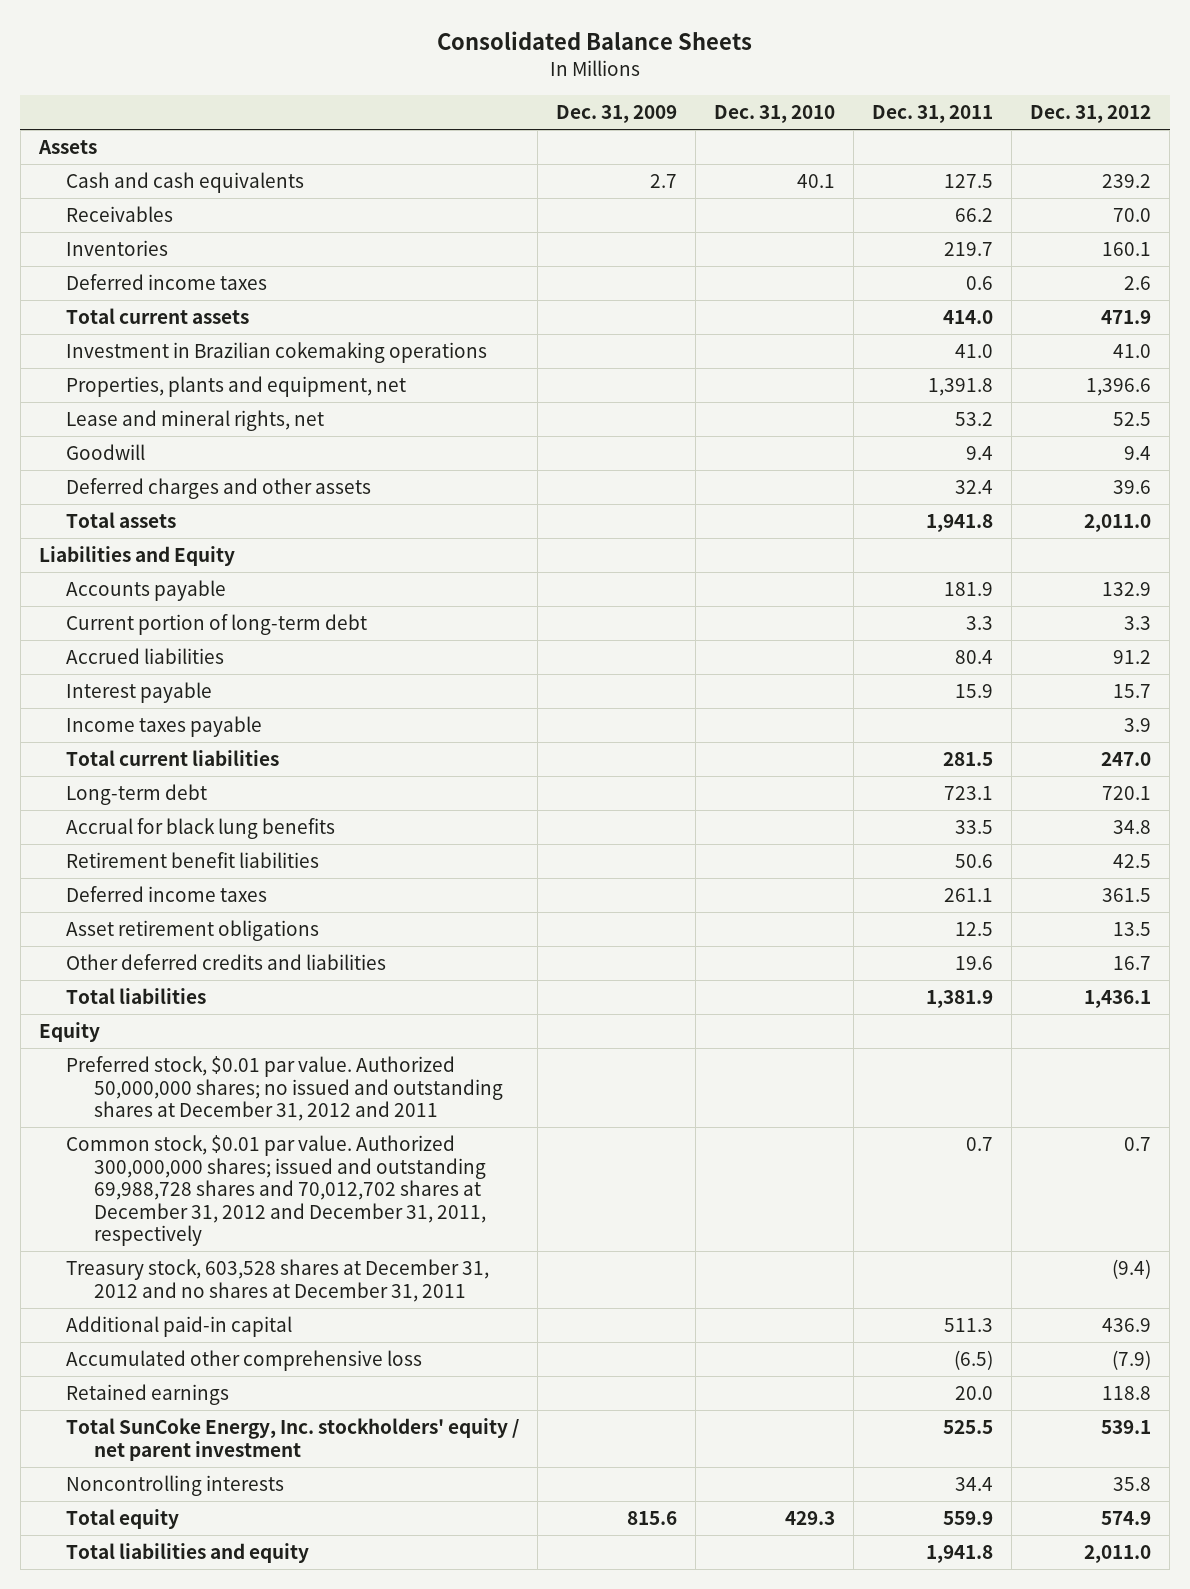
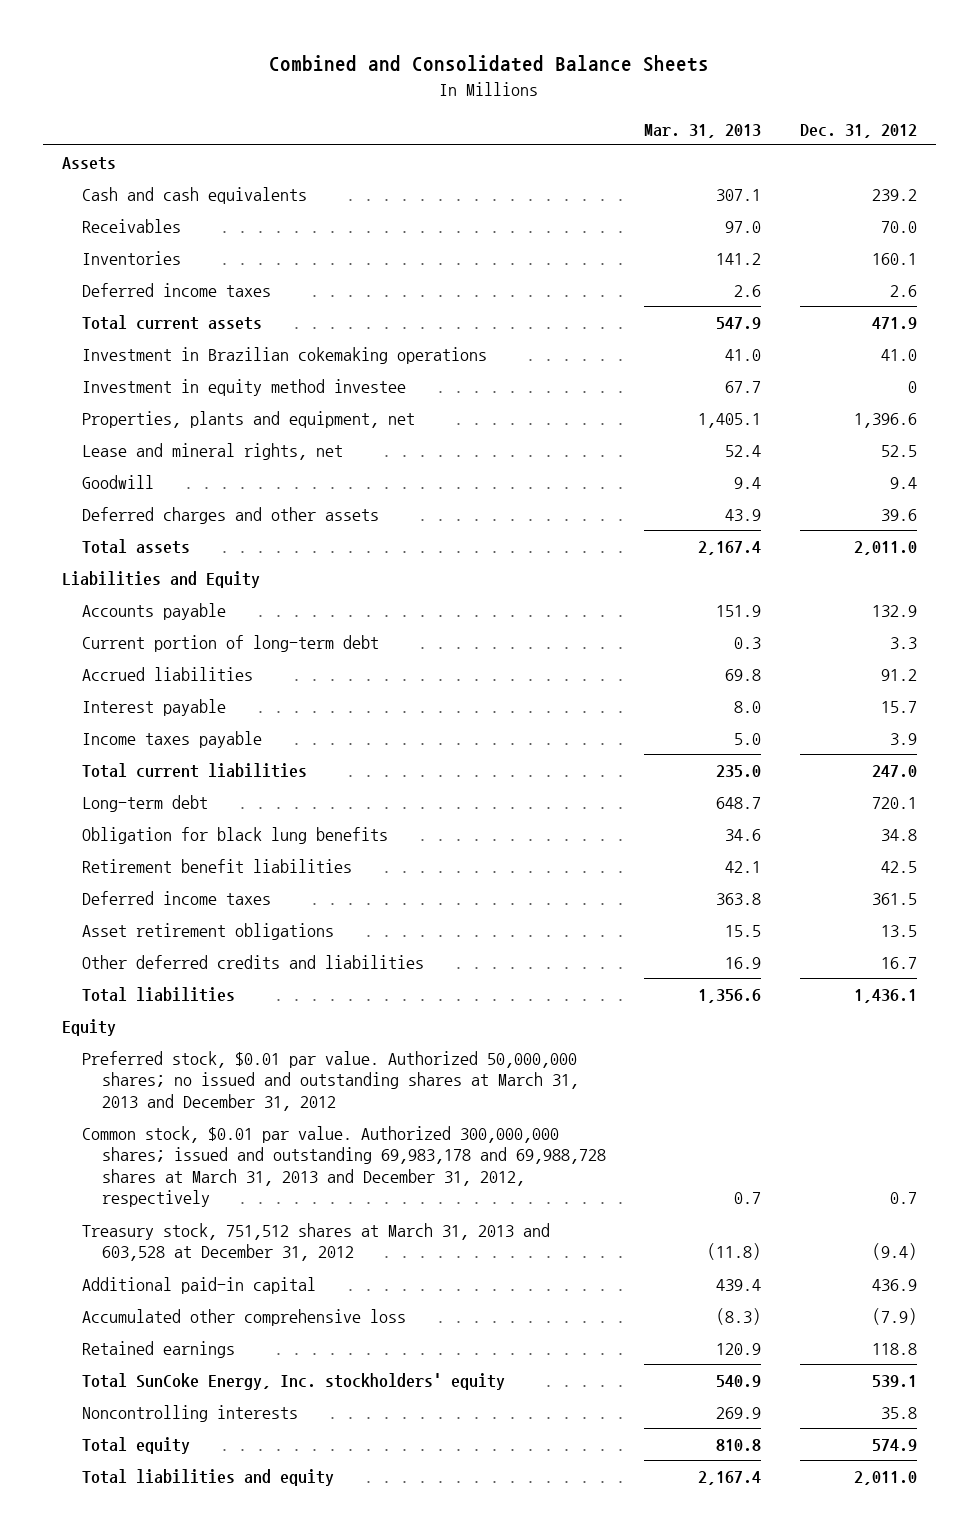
[436,31,752,51] Consolidated Balance Sheets -> [269,55,710,73] Combined and Consolidated Balance Sheets
[556,105,678,124] Dec. 31, 2009 -> none
[714,105,836,124] Dec. 31, 2010 -> none
[872,105,994,124] Dec. 31, 2011 -> none
none -> [644,123,762,138] Mar. 31, 2013
none -> [81,378,406,396] Investment in equity method investee
[66,818,336,840] Accrual for black lung benefits -> [81,826,388,844] Obligation for black lung benefits
[66,1056,503,1122] Preferred stock, $0.01 par value. Authorized 50,000,000 shares; no issued and outstanding shares at December 31, 2012 and 2011 -> [81,1050,579,1111] Preferred stock, $0.01 par value. Authorized 50,000,000 shares; no issued and outstanding shares at March 31, 2013 and December 31, 2012
[66,1135,486,1247] Common stock, $0.01 par value. Authorized 300,000,000 shares; issued and outstanding 69,988,728 shares and 70,012,702 shares at December 31, 2012 and December 31, 2011, respectively -> [81,1125,606,1208] Common stock, $0.01 par value. Authorized 300,000,000 shares; issued and outstanding 69,983,178 and 69,988,728 shares at March 31, 2013 and December 31, 2012, respectively
[66,1259,490,1302] Treasury stock, 603,528 shares at December 31, 2012 and no shares at December 31, 2011 -> [81,1222,550,1262] Treasury stock, 751,512 shares at March 31, 2013 and 603,528 at December 31, 2012
[66,1418,520,1461] Total SunCoke Energy, Inc. stockholders' equity / net parent investment -> [81,1372,505,1390] Total SunCoke Energy, Inc. stockholders' equity

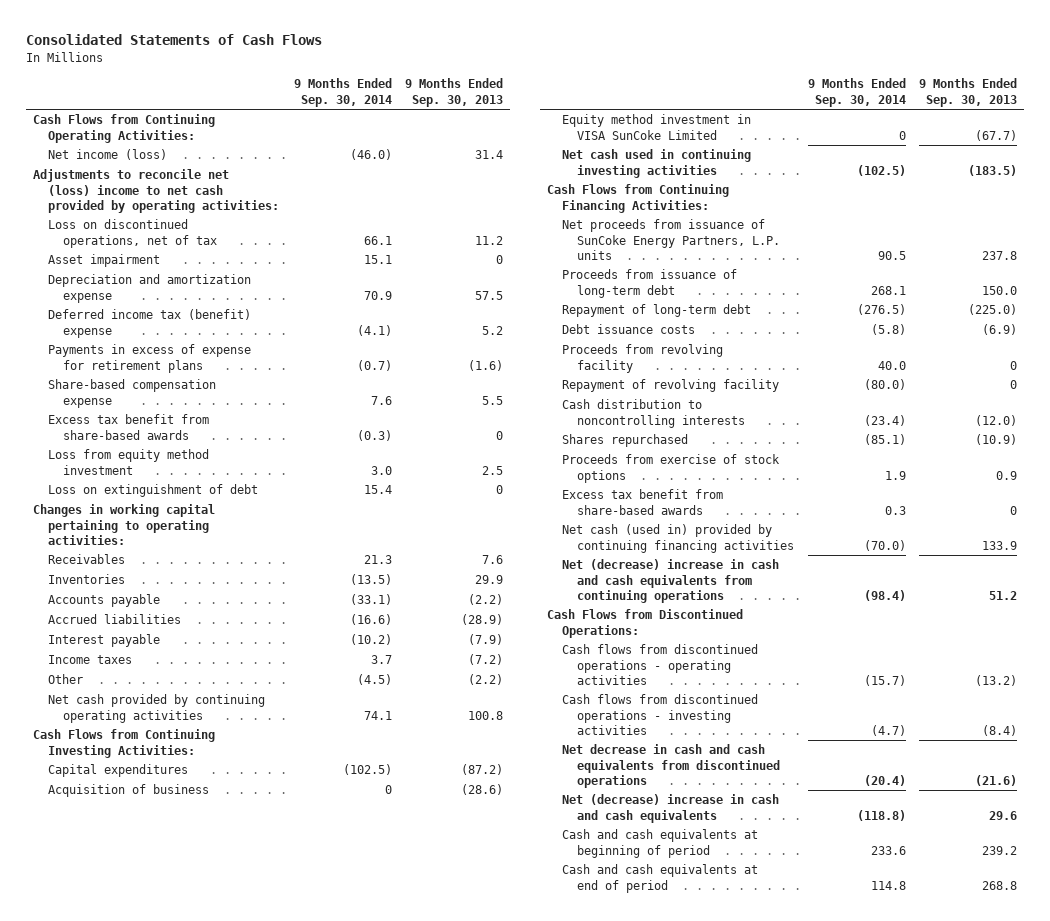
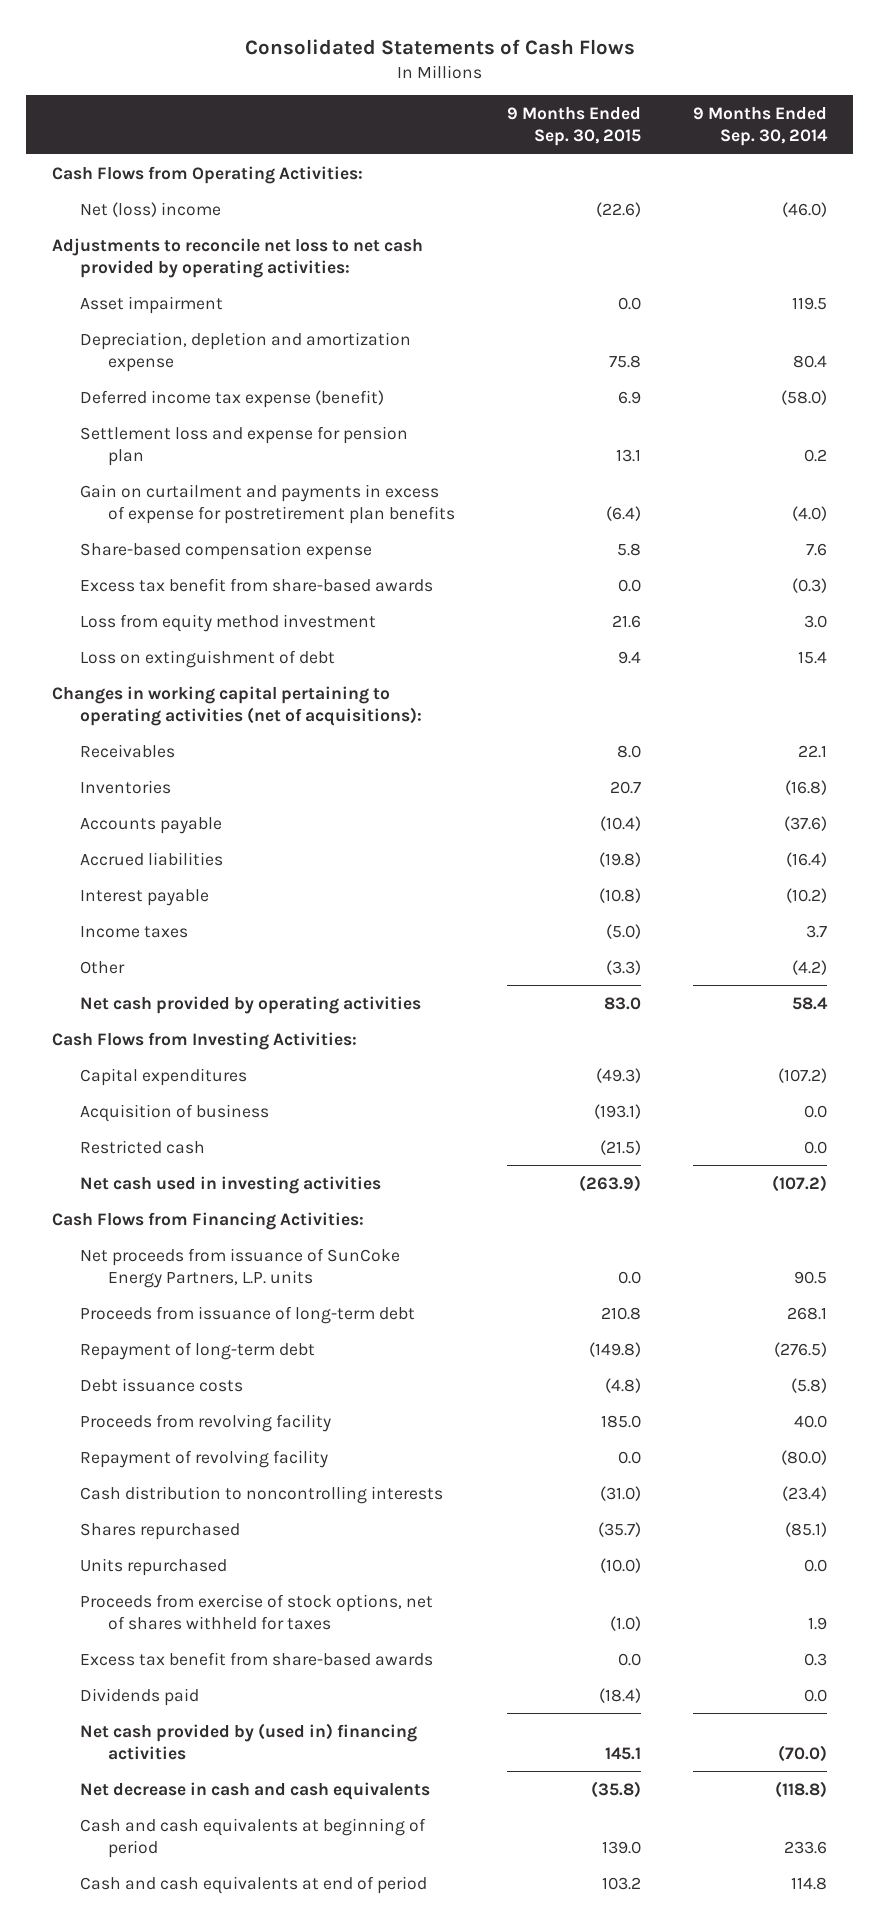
[405,78,504,107] 9 Months Ended Sep. 30, 2013 -> none
none -> [507,107,642,147] 9 Months Ended Sep. 30, 2015
[48,219,218,248] Loss on discontinued operations, net of tax -> none
[33,114,216,143] Cash Flows from Continuing Operating Activities: -> [52,165,364,184] Cash Flows from Operating Activities:
[48,149,168,161] Net income (loss) -> [80,201,222,217] Net (loss) income
[33,169,280,213] Adjustments to reconcile net (loss) income to net cash provided by operating activities: -> [52,237,424,278] Adjustments to reconcile net loss to net cash provided by operating activities:
[363,255,392,265] 15.1 -> [792,296,828,310] 119.5
[48,274,252,303] Depreciation and amortization expense -> [80,331,412,372] Depreciation, depletion and amortization expense
[363,290,392,300] 70.9 -> [793,354,828,368] 80.4
[48,309,252,338] Deferred income tax (benefit) expense -> [80,389,385,408] Deferred income tax expense (benefit)
[356,324,392,336] (4.1) -> [781,389,828,405] (58.0)
none -> [80,425,409,466] Settlement loss and expense for pension plan
[48,344,252,373] Payments in excess of expense for retirement plans -> [80,483,456,524] Gain on curtailment and payments in excess of expense for postretirement plan benefits
[356,359,392,371] (0.7) -> [792,505,828,521] (4.0)
[33,504,216,545] Changes in working capital pertaining to operating activities: -> [52,685,423,726] Changes in working capital pertaining to operating activities (net of acquisitions):
[363,555,392,565] 21.3 -> [798,744,828,758] 22.1
[349,574,392,586] (13.5) -> [785,779,828,795] (16.8)
[349,594,392,606] (33.1) -> [784,815,828,831] (37.6)
[349,614,392,626] (16.6) -> [786,851,828,867] (16.4)
[562,114,752,140] Equity method investment in VISA SunCoke Limited -> none
[356,674,392,686] (4.5) -> [792,959,828,975] (4.2)
[48,694,266,723] Net cash provided by continuing operating activities -> [80,995,422,1014] Net cash provided by operating activities
[363,710,392,720] 74.1 -> [792,996,829,1010] 58.4
[33,729,216,758] Cash Flows from Continuing Investing Activities: -> [52,1031,358,1050] Cash Flows from Investing Activities:
[342,764,392,776] (102.5) -> [778,1067,828,1083] (107.2)
[384,785,392,795] 0 -> [804,1104,828,1118] 0.0
none -> [80,1139,206,1154] Restricted cash
[562,149,752,178] Net cash used in continuing investing activities -> [80,1175,382,1194] Net cash used in investing activities
[856,164,906,176] (102.5) -> [772,1174,828,1192] (107.2)
[547,184,730,213] Cash Flows from Continuing Financing Activities: -> [52,1211,365,1230] Cash Flows from Financing Activities:
none -> [80,1557,228,1576] Units repurchased
[562,454,781,483] Proceeds from exercise of stock options -> [80,1593,434,1630] Proceeds from exercise of stock options, net of shares withheld for taxes
[562,559,780,603] Net (decrease) increase in cash and cash equivalents from continuing operations -> none
[547,609,744,638] Cash Flows from Discontinued Operations: -> none
[562,644,759,685] Cash flows from discontinued operations - operating activities -> none
[562,694,759,735] Cash flows from discontinued operations - investing activities -> none
[562,744,781,788] Net decrease in cash and cash equivalents from discontinued operations -> none
none -> [80,1687,200,1706] Dividends paid
[562,524,795,553] Net cash (used in) provided by continuing financing activities -> [80,1722,418,1760] Net cash provided by (used in) financing activities
[562,794,780,823] Net (decrease) increase in cash and cash equivalents -> [80,1781,431,1800] Net decrease in cash and cash equivalents

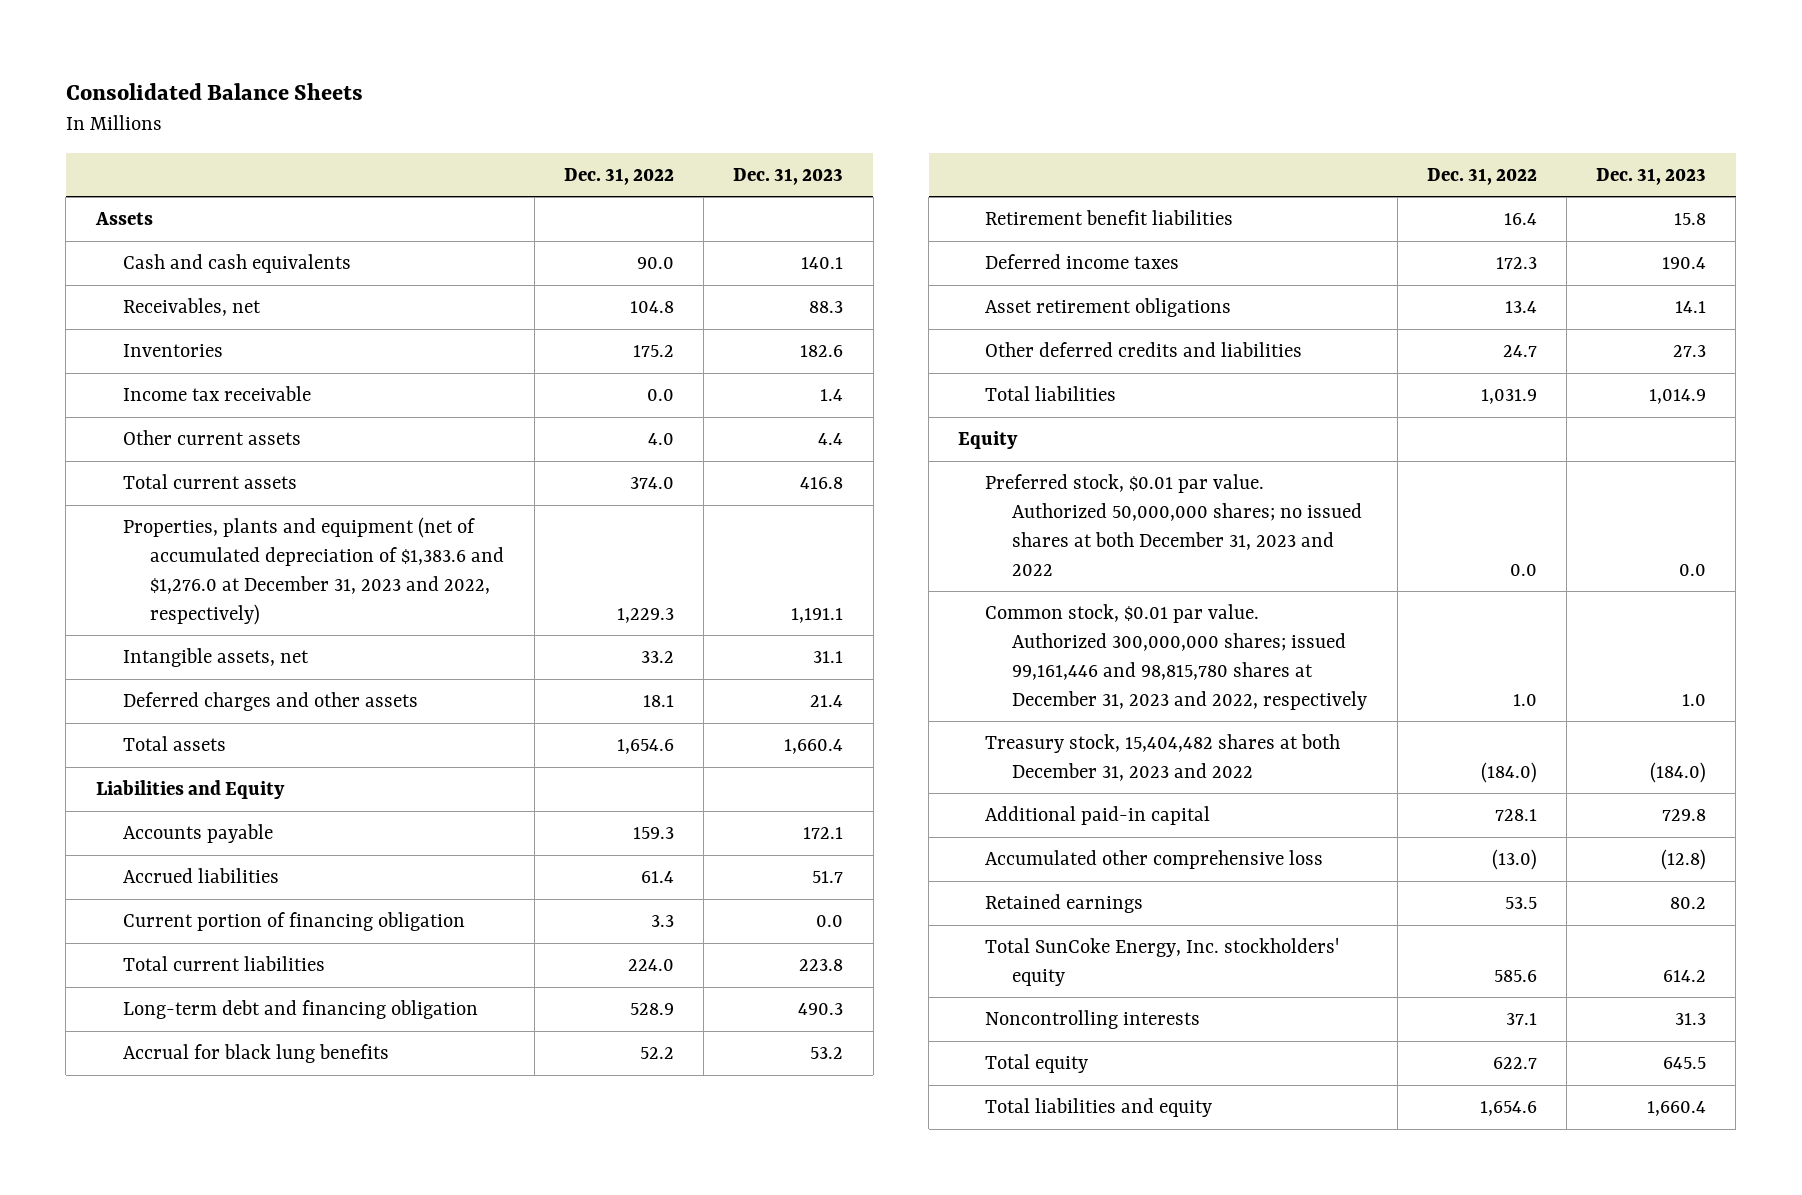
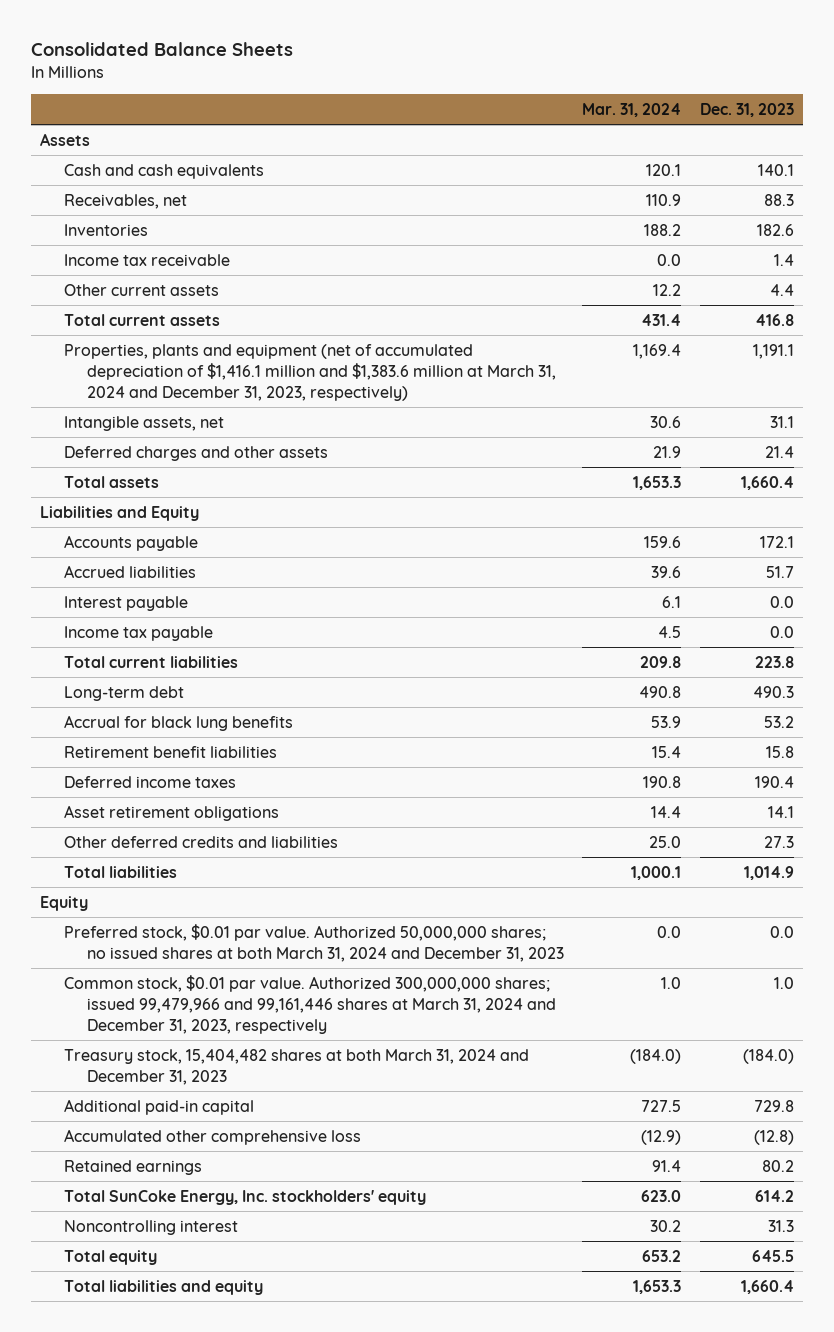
[564,167,675,185] Dec. 31, 2022 -> none
none -> [582,102,682,117] Mar. 31, 2024
[122,517,504,625] Properties, plants and equipment (net of accumulated depreciation of $1,383.6 and $1,276.0 at December 31, 2023 and 2022, respectively) -> [63,343,556,401] Properties, plants and equipment (net of accumulated depreciation of $1,416.1 million and $1,383.6 million at March 31, 2024 and December 31, 2023, respectively)
[122,912,465,932] Current portion of financing obligation -> none
none -> [63,595,188,611] Interest payable
none -> [63,625,213,641] Income tax payable
[122,1000,478,1020] Long-term debt and financing obligation -> [63,685,184,701] Long-term debt
[985,474,1363,576] Preferred stock, $0.01 par value. Authorized 50,000,000 shares; no issued shares at both December 31, 2023 and 2022 -> [63,923,564,962] Preferred stock, $0.01 par value. Authorized 50,000,000 shares; no issued shares at both March 31, 2024 and December 31, 2023
[985,604,1368,710] Common stock, $0.01 par value. Authorized 300,000,000 shares; issued 99,161,446 and 98,815,780 shares at December 31, 2023 and 2022, respectively -> [63,974,556,1034] Common stock, $0.01 par value. Authorized 300,000,000 shares; issued 99,479,966 and 99,161,446 shares at March 31, 2024 and December 31, 2023, respectively
[985,734,1341,781] Treasury stock, 15,404,482 shares at both December 31, 2023 and 2022 -> [63,1048,529,1085] Treasury stock, 15,404,482 shares at both March 31, 2024 and December 31, 2023
[985,1010,1201,1030] Noncontrolling interests -> [63,1219,238,1235] Noncontrolling interest

